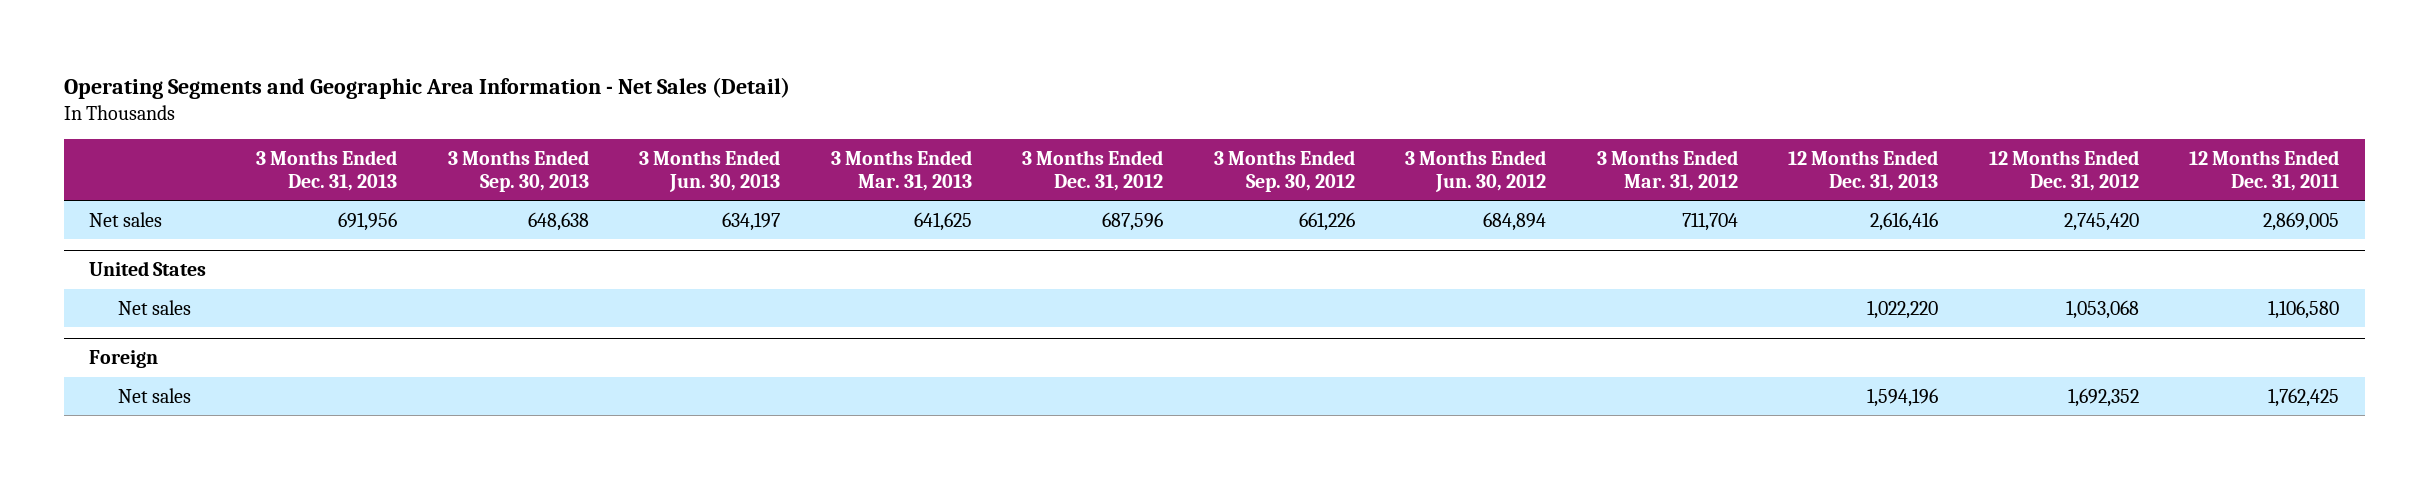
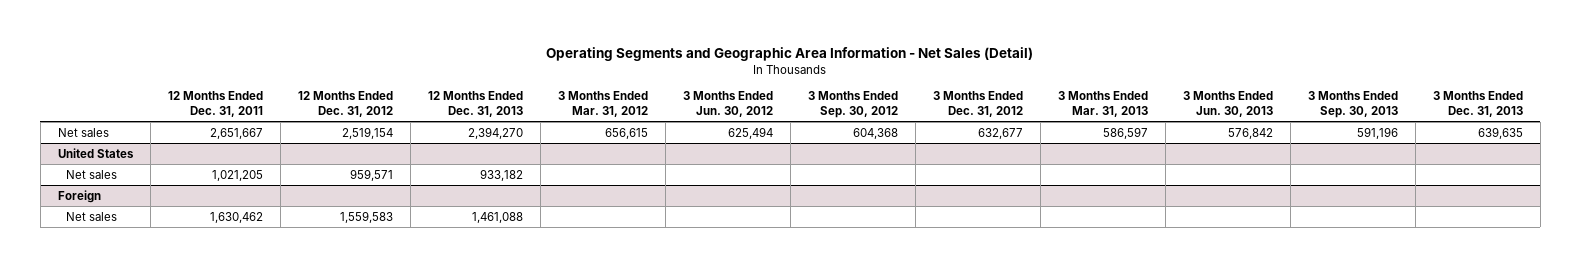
[338,211,398,231] 691,956 -> [1477,126,1523,139] 639,635
[527,211,589,231] 648,638 -> [1356,126,1398,139] 591,196
[722,211,781,231] 634,197 -> [1227,127,1273,139] 576,842
[913,211,972,231] 641,625 -> [1102,126,1148,139] 586,597
[1102,211,1164,231] 687,596 -> [977,127,1023,139] 632,677
[1298,211,1355,231] 661,226 -> [852,127,898,139] 604,368
[1483,211,1547,231] 684,894 -> [727,126,773,139] 625,494
[1681,211,1738,231] 711,704 -> [604,127,648,139] 656,615
[1870,211,1939,231] 2,616,416 -> [467,126,523,139] 2,394,270
[2063,212,2139,231] 2,745,420 -> [341,126,393,139] 2,519,154
[2263,211,2340,231] 2,869,005 -> [209,127,263,139] 2,651,667
[1867,299,1939,319] 1,022,220 -> [479,168,523,181] 933,182
[2065,299,2139,319] 1,053,068 -> [349,168,393,181] 959,571
[2268,299,2340,319] 1,106,580 -> [211,169,263,181] 1,021,205
[1867,387,1939,407] 1,594,196 -> [471,211,523,223] 1,461,088
[2067,387,2139,407] 1,692,352 -> [339,210,393,223] 1,559,583
[2268,387,2340,407] 1,762,425 -> [209,211,263,223] 1,630,462

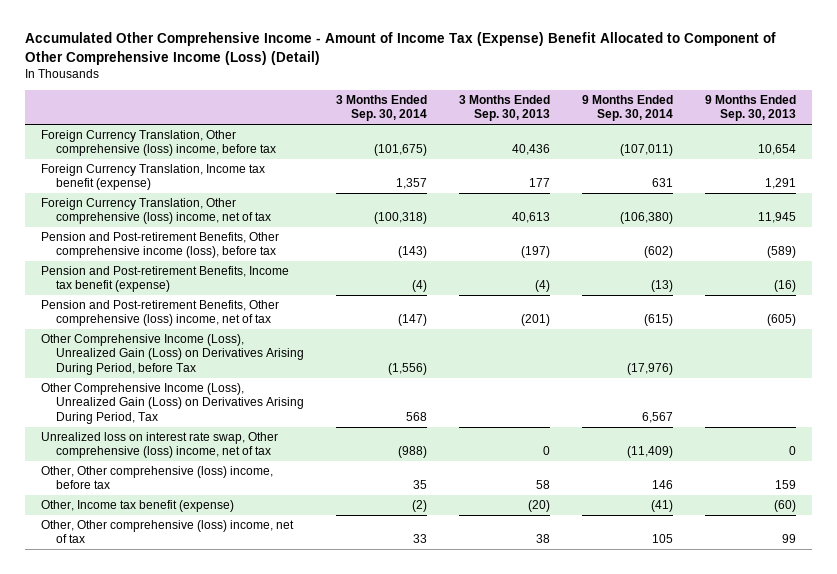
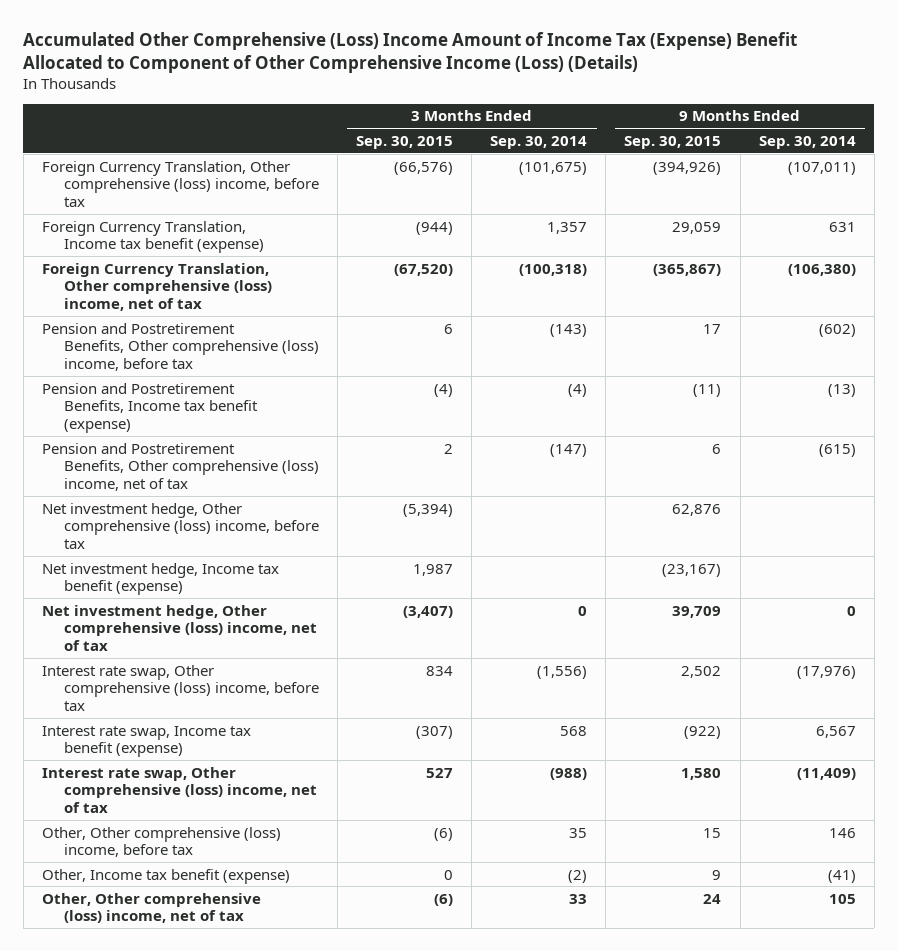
[24,32,776,65] Accumulated Other Comprehensive Income - Amount of Income Tax (Expense) Benefit Allocated to Component of Other Comprehensive Income (Loss) (Detail) -> [23,32,798,74] Accumulated Other Comprehensive (Loss) Income Amount of Income Tax (Expense) Benefit Allocated to Component of Other Comprehensive Income (Loss) (Details)
[459,94,551,122] 3 Months Ended Sep. 30, 2013 -> none
[705,94,797,122] 9 Months Ended Sep. 30, 2013 -> none
none -> [356,135,454,149] Sep. 30, 2015
none -> [624,135,722,149] Sep. 30, 2015
[40,231,279,259] Pension and Post-retirement Benefits, Other comprehensive income (loss), before tax -> [42,322,319,372] Pension and Postretirement Benefits, Other comprehensive (loss) income, before tax
[40,265,289,293] Pension and Post-retirement Benefits, Income tax benefit (expense) -> [42,382,258,434] Pension and Postretirement Benefits, Income tax benefit (expense)
[40,299,279,327] Pension and Post-retirement Benefits, Other comprehensive (loss) income, net of tax -> [42,442,319,492] Pension and Postretirement Benefits, Other comprehensive (loss) income, net of tax
none -> [42,502,319,550] Net investment hedge, Other comprehensive (loss) income, before tax
none -> [42,562,280,596] Net investment hedge, Income tax benefit (expense)
none -> [42,604,317,652] Net investment hedge, Other comprehensive (loss) income, net of tax
[40,333,305,376] Other Comprehensive Income (Loss), Unrealized Gain (Loss) on Derivatives Arising During Period, before Tax -> [42,664,319,712] Interest rate swap, Other comprehensive (loss) income, before tax
[40,382,305,425] Other Comprehensive Income (Loss), Unrealized Gain (Loss) on Derivatives Arising During Period, Tax -> [42,725,252,758] Interest rate swap, Income tax benefit (expense)
[40,431,278,459] Unrealized loss on interest rate swap, Other comprehensive (loss) income, net of tax -> [42,766,317,814] Interest rate swap, Other comprehensive (loss) income, net of tax

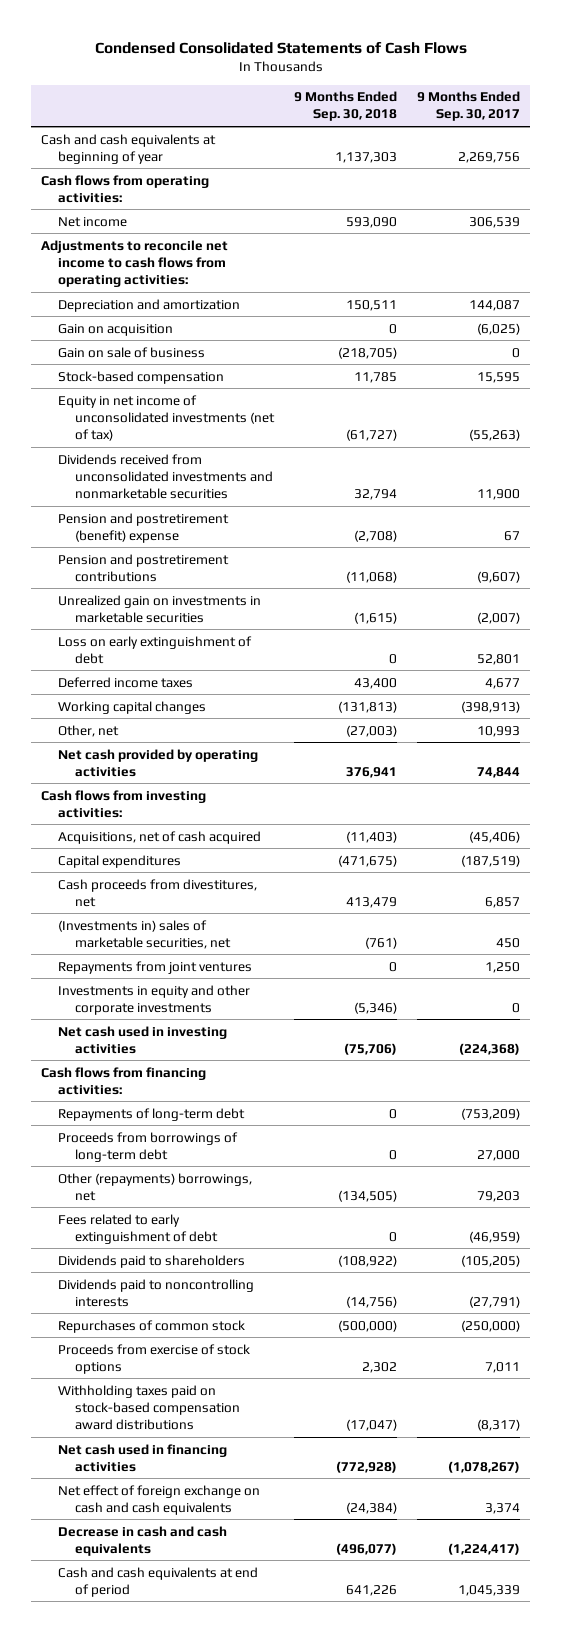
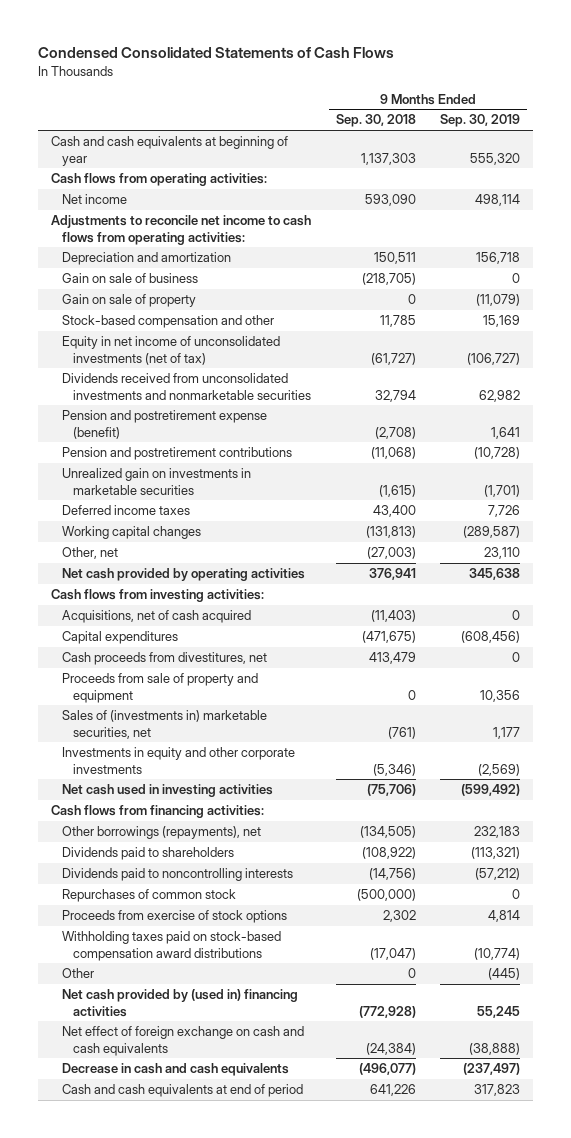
[416,91,520,122] 9 Months Ended Sep. 30, 2017 -> none
none -> [440,114,521,128] Sep. 30, 2019
[58,323,174,336] Gain on acquisition -> none
none -> [61,294,196,308] Gain on sale of property
[58,370,225,384] Stock-based compensation -> [61,315,274,329] Stock-based compensation and other
[58,512,230,543] Pension and postretirement (benefit) expense -> [61,410,267,439] Pension and postretirement expense (benefit)
[58,635,253,664] Loss on early extinguishment of debt -> none
[58,960,253,974] Repayments from joint ventures -> none
none -> [61,673,258,703] Proceeds from sale of property and equipment
[58,919,231,949] (Investments in) sales of marketable securities, net -> [61,710,267,739] Sales of (investments in) marketable securities, net
[58,1107,246,1121] Repayments of long-term debt -> none
[58,1131,239,1162] Proceeds from borrowings of long-term debt -> none
[58,1213,218,1244] Fees related to early extinguishment of debt -> none
[58,1172,253,1201] Other (repayments) borrowings, net -> [61,826,261,840] Other borrowings (repayments), net
none -> [61,968,94,979] Other
[58,1443,228,1472] Net cash used in financing activities -> [61,989,298,1017] Net cash provided by (used in) financing activities

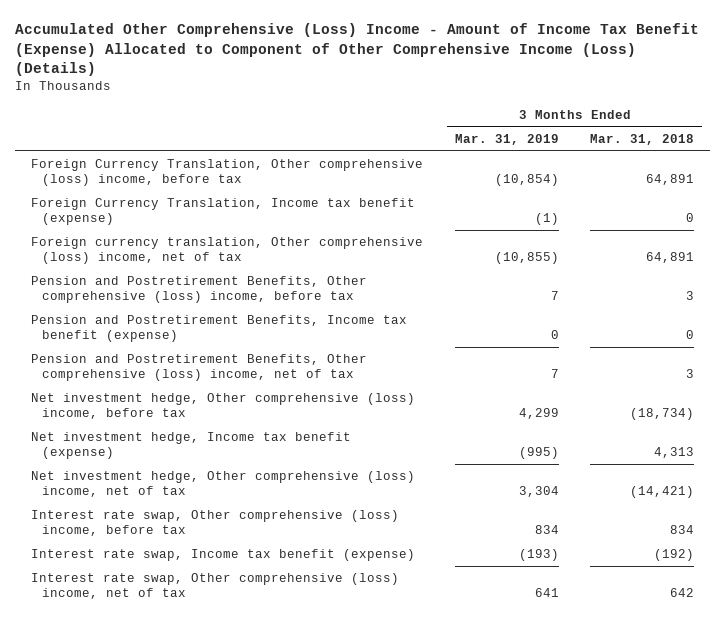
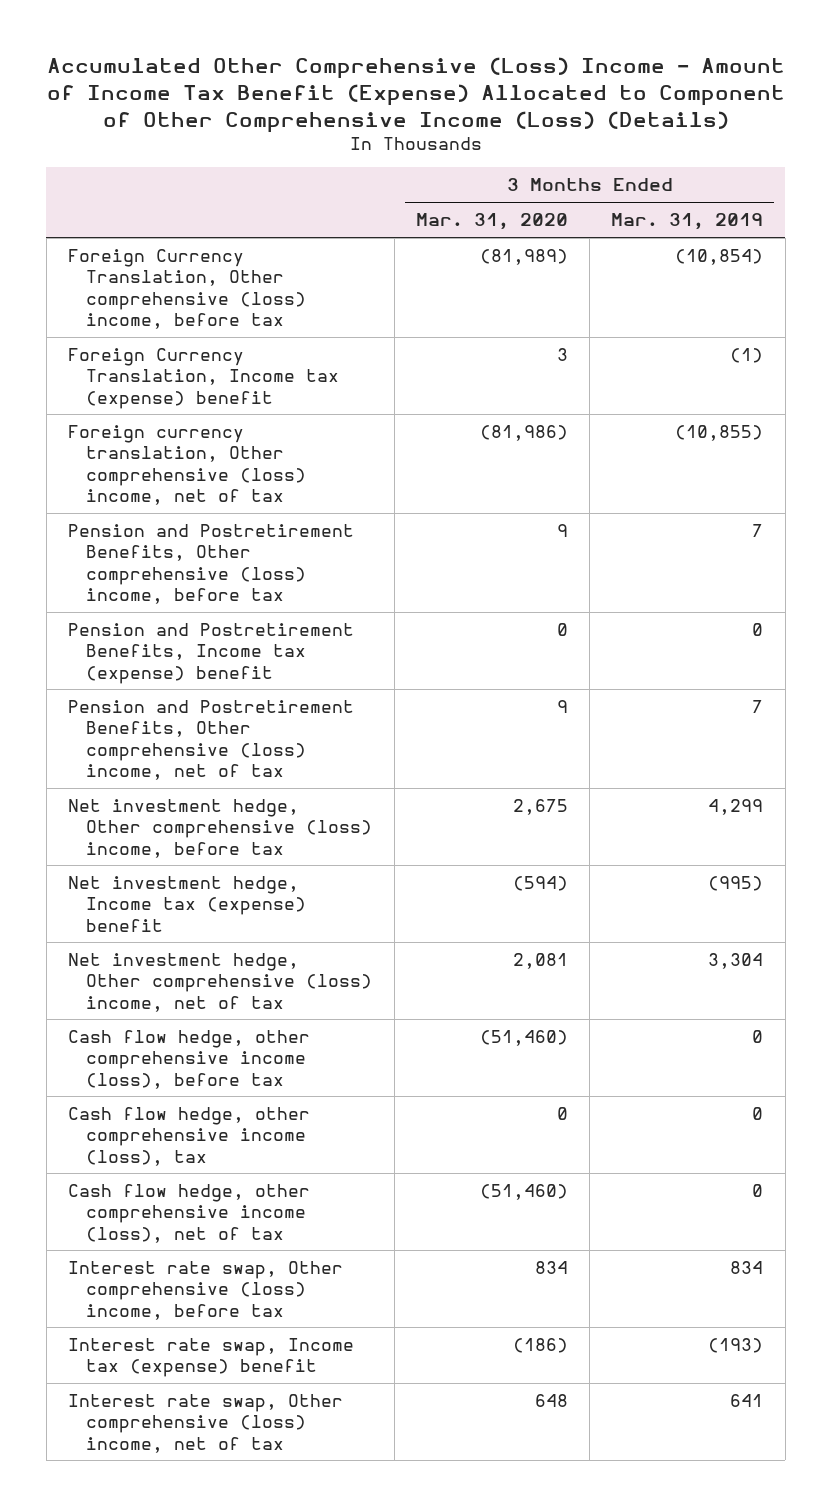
[590,133,695,145] Mar. 31, 2018 -> none
none -> [415,213,568,231] Mar. 31, 2020
[30,198,415,226] Foreign Currency Translation, Income tax benefit (expense) -> [68,348,340,409] Foreign Currency Translation, Income tax (expense) benefit
[30,315,407,343] Pension and Postretirement Benefits, Income tax benefit (expense) -> [68,623,355,684] Pension and Postretirement Benefits, Income tax (expense) benefit
[30,432,351,460] Net investment hedge, Income tax benefit (expense) -> [68,876,307,932] Net investment hedge, Income tax (expense) benefit
none -> [68,1030,311,1089] Cash flow hedge, other comprehensive income (loss), before tax
none -> [68,1107,311,1166] Cash flow hedge, other comprehensive income (loss), tax
none -> [68,1184,311,1243] Cash flow hedge, other comprehensive income (loss), net of tax
[30,549,415,562] Interest rate swap, Income tax benefit (expense) -> [68,1338,355,1378] Interest rate swap, Income tax (expense) benefit

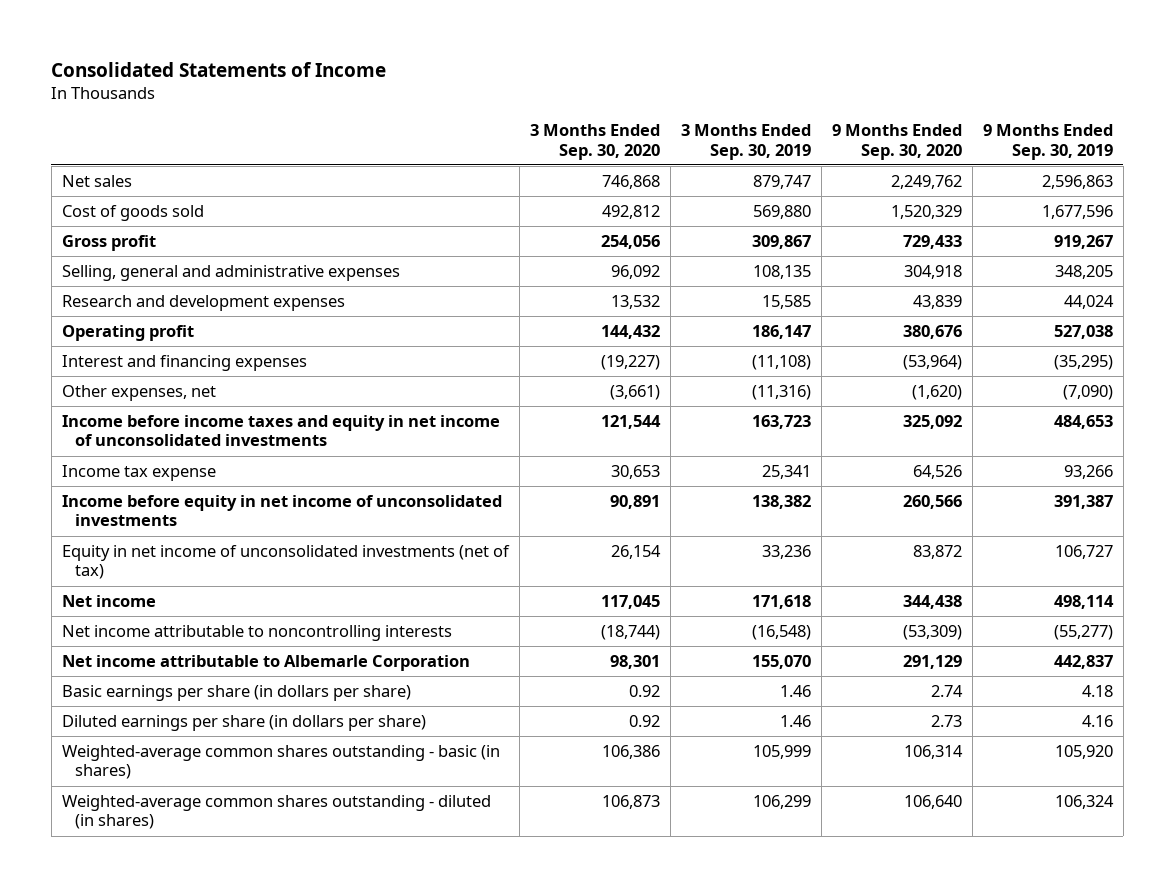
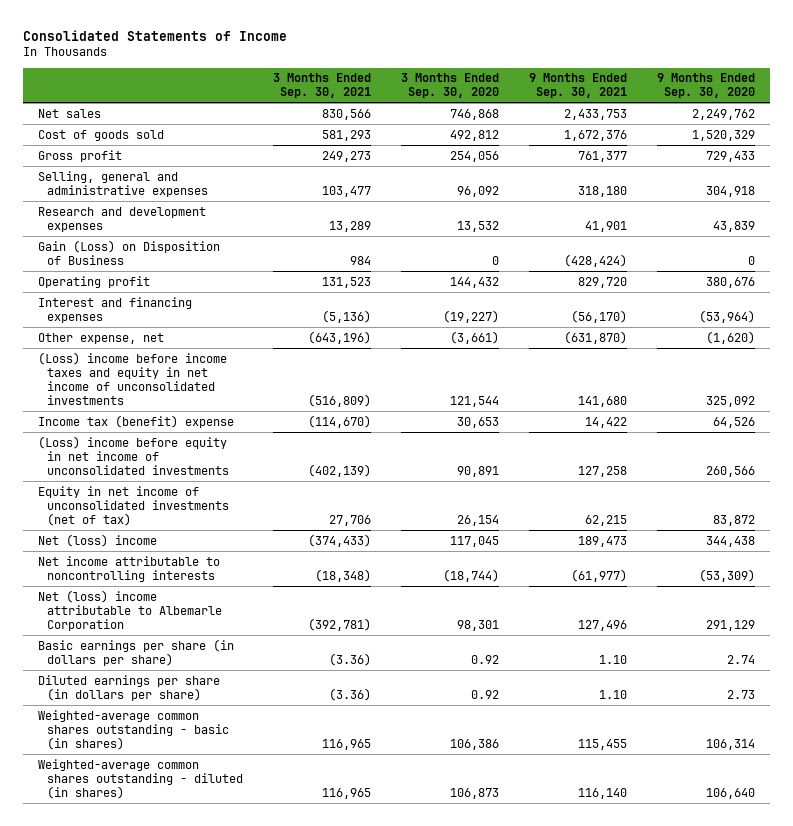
[680,124,811,160] 3 Months Ended Sep. 30, 2019 -> none
[982,124,1113,160] 9 Months Ended Sep. 30, 2019 -> none
none -> [272,73,371,99] 3 Months Ended Sep. 30, 2021
none -> [528,73,627,99] 9 Months Ended Sep. 30, 2021
none -> [37,239,220,265] Gain (Loss) on Disposition of Business
[61,385,216,402] Other expenses, net -> [37,332,164,344] Other expense, net
[61,415,500,447] Income before income taxes and equity in net income of unconsolidated investments -> [37,351,227,405] (Loss) income before income taxes and equity in net income of unconsolidated investments
[61,465,216,482] Income tax expense -> [37,414,234,428] Income tax (benefit) expense
[61,495,502,527] Income before equity in net income of unconsolidated investments -> [37,435,229,475] (Loss) income before equity in net income of unconsolidated investments
[61,595,156,608] Net income -> [37,533,157,547] Net (loss) income
[61,655,470,672] Net income attributable to Albemarle Corporation -> [37,589,222,631] Net (loss) income attributable to Albemarle Corporation

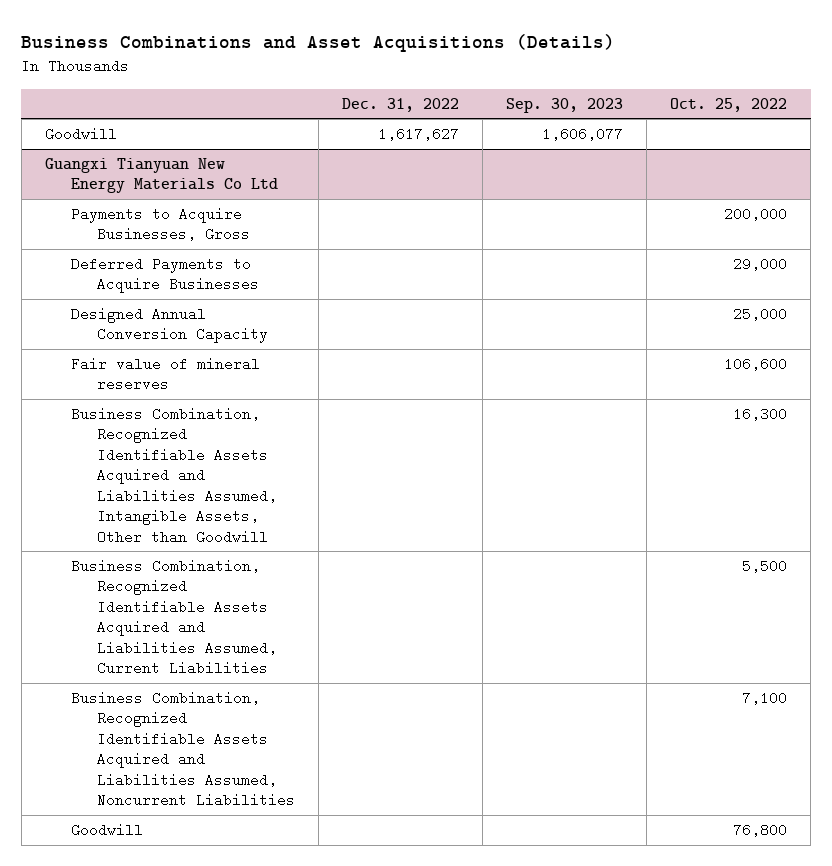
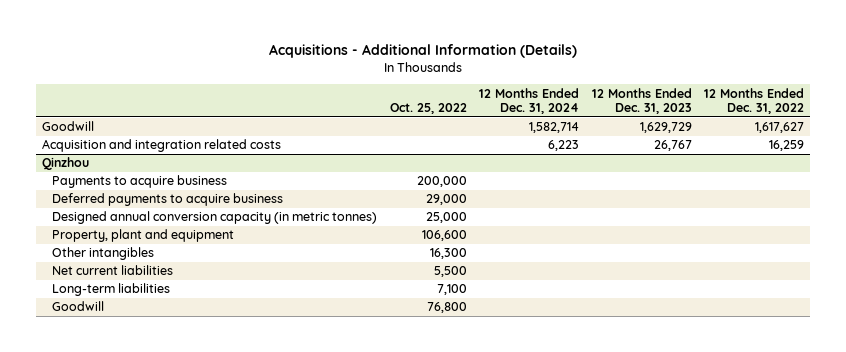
[21,34,616,53] Business Combinations and Asset Acquisitions (Details) -> [269,44,578,59] Acquisitions - Additional Information (Details)
[341,97,459,112] Dec. 31, 2022 -> none
[506,97,624,113] Sep. 30, 2023 -> none
none -> [479,87,580,115] 12 Months Ended Dec. 31, 2024
none -> [591,87,692,115] 12 Months Ended Dec. 31, 2023
none -> [704,87,805,115] 12 Months Ended Dec. 31, 2022
none -> [42,139,282,153] Acquisition and integration related costs
[45,158,278,194] Guangxi Tianyuan New Energy Materials Co Ltd -> [42,157,90,171] Qinzhou
[70,207,250,242] Payments to Acquire Businesses, Gross -> [52,175,228,189] Payments to acquire business
[70,257,259,294] Deferred Payments to Acquire Businesses -> [52,193,284,207] Deferred payments to acquire business
[70,307,268,344] Designed Annual Conversion Capacity -> [52,211,378,225] Designed annual conversion capacity (in metric tonnes)
[70,357,260,392] Fair value of mineral reserves -> [52,229,235,243] Property, plant and equipment
[70,407,277,544] Business Combination, Recognized Identifiable Assets Acquired and Liabilities Assumed, Intangible Assets, Other than Goodwill -> [52,247,155,261] Other intangibles
[70,559,277,676] Business Combination, Recognized Identifiable Assets Acquired and Liabilities Assumed, Current Liabilities -> [52,265,174,276] Net current liabilities
[70,691,295,808] Business Combination, Recognized Identifiable Assets Acquired and Liabilities Assumed, Noncurrent Liabilities -> [52,283,171,297] Long-term liabilities

